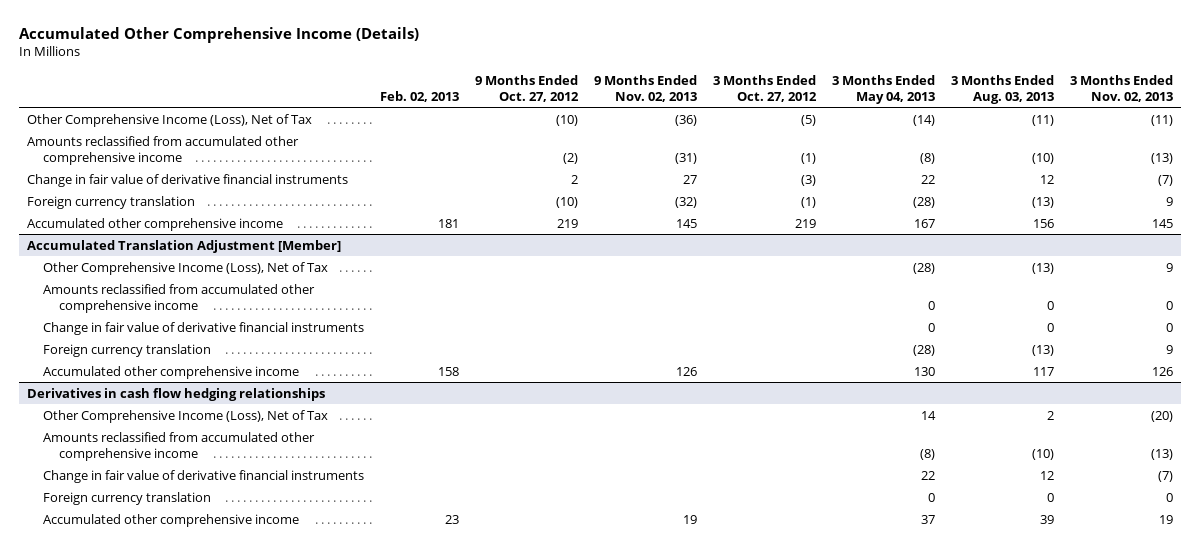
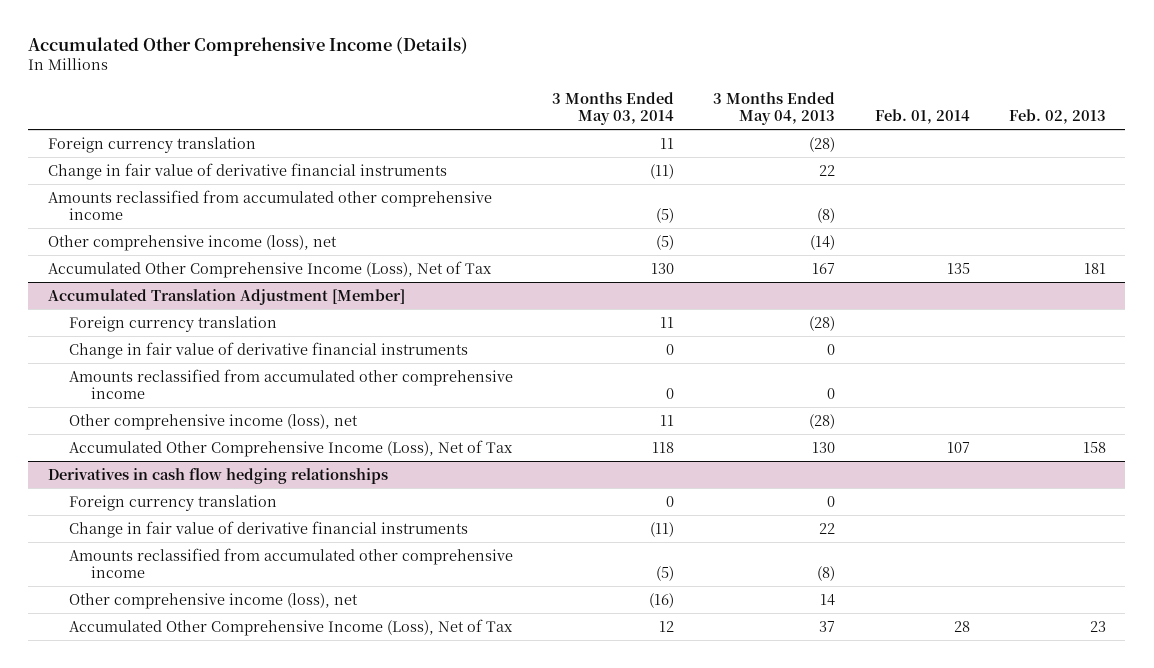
[475,74,580,102] 9 Months Ended Oct. 27, 2012 -> none
[594,74,698,102] 9 Months Ended Nov. 02, 2013 -> none
[713,74,818,102] 3 Months Ended Oct. 27, 2012 -> none
[951,74,1055,104] 3 Months Ended Aug. 03, 2013 -> none
[1070,74,1174,102] 3 Months Ended Nov. 02, 2013 -> none
none -> [552,91,675,126] 3 Months Ended May 03, 2014
none -> [874,109,970,125] Feb. 01, 2014
[27,113,313,127] Other Comprehensive Income (Loss), Net of Tax -> none
[27,173,349,187] Change in fair value of derivative financial instruments -> [47,162,447,180] Change in fair value of derivative financial instruments
[27,135,300,165] Amounts reclassified from accumulated other comprehensive income -> [47,189,492,221] Amounts reclassified from accumulated other comprehensive income
none -> [47,234,337,251] Other comprehensive income (loss), net
[27,217,284,231] Accumulated other comprehensive income -> [47,260,492,278] Accumulated Other Comprehensive Income (Loss), Net of Tax
[42,261,328,275] Other Comprehensive Income (Loss), Net of Tax -> none
[42,321,364,335] Change in fair value of derivative financial instruments -> [69,341,469,359] Change in fair value of derivative financial instruments
[42,283,315,313] Amounts reclassified from accumulated other comprehensive income -> [69,368,514,400] Amounts reclassified from accumulated other comprehensive income
none -> [69,413,359,430] Other comprehensive income (loss), net
[42,365,299,379] Accumulated other comprehensive income -> [69,439,514,457] Accumulated Other Comprehensive Income (Loss), Net of Tax
[42,409,328,423] Other Comprehensive Income (Loss), Net of Tax -> none
[42,469,364,483] Change in fair value of derivative financial instruments -> [69,520,469,538] Change in fair value of derivative financial instruments
[42,431,315,461] Amounts reclassified from accumulated other comprehensive income -> [69,547,514,579] Amounts reclassified from accumulated other comprehensive income
none -> [69,592,359,609] Other comprehensive income (loss), net
[42,513,299,527] Accumulated other comprehensive income -> [69,618,514,636] Accumulated Other Comprehensive Income (Loss), Net of Tax

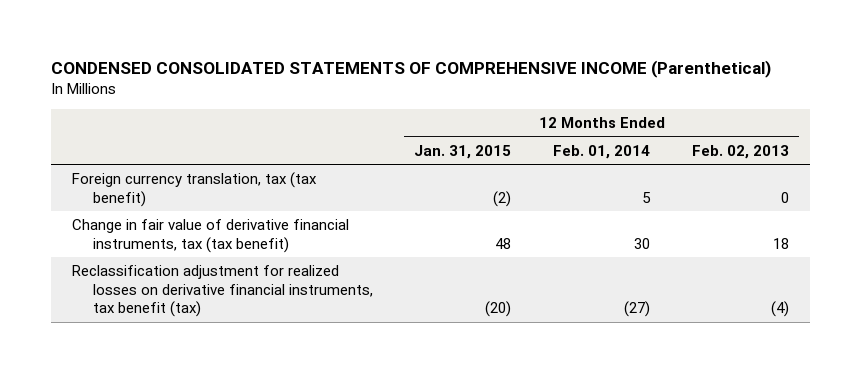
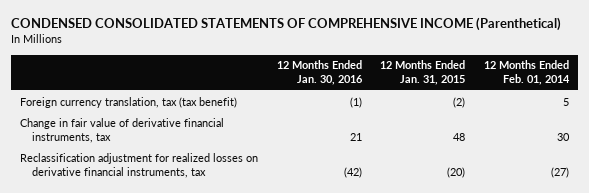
[691,144,789,159] Feb. 02, 2013 -> none
none -> [276,60,363,86] 12 Months Ended Jan. 30, 2016
[71,219,349,253] Change in fair value of derivative financial instruments, tax (tax benefit) -> [20,117,225,143] Change in fair value of derivative financial instruments, tax
[71,265,373,318] Reclassification adjustment for realized losses on derivative financial instruments, tax benefit (tax) -> [20,152,259,178] Reclassification adjustment for realized losses on derivative financial instruments, tax

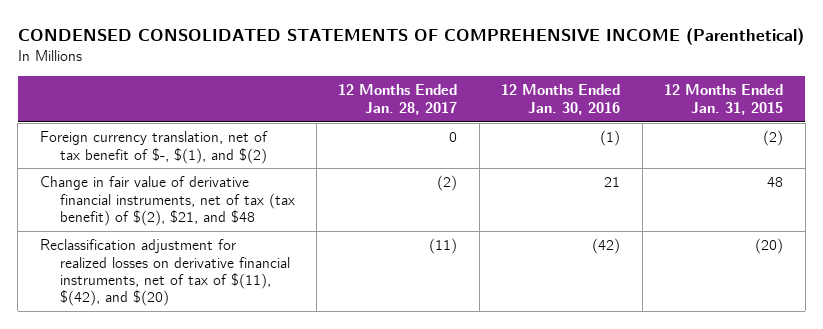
[483,60,570,86] 12 Months Ended Feb. 01, 2014 -> none
none -> [338,84,458,115] 12 Months Ended Jan. 28, 2017
[20,96,238,108] Foreign currency translation, tax (tax benefit) -> [39,131,268,164] Foreign currency translation, net of tax benefit of $-, $(1), and $(2)
[20,117,225,143] Change in fair value of derivative financial instruments, tax -> [39,176,295,226] Change in fair value of derivative financial instruments, net of tax (tax benefit) of $(2), $21, and $48
[20,152,259,178] Reclassification adjustment for realized losses on derivative financial instruments, tax -> [39,239,290,307] Reclassification adjustment for realized losses on derivative financial instruments, net of tax of $(11), $(42), and $(20)

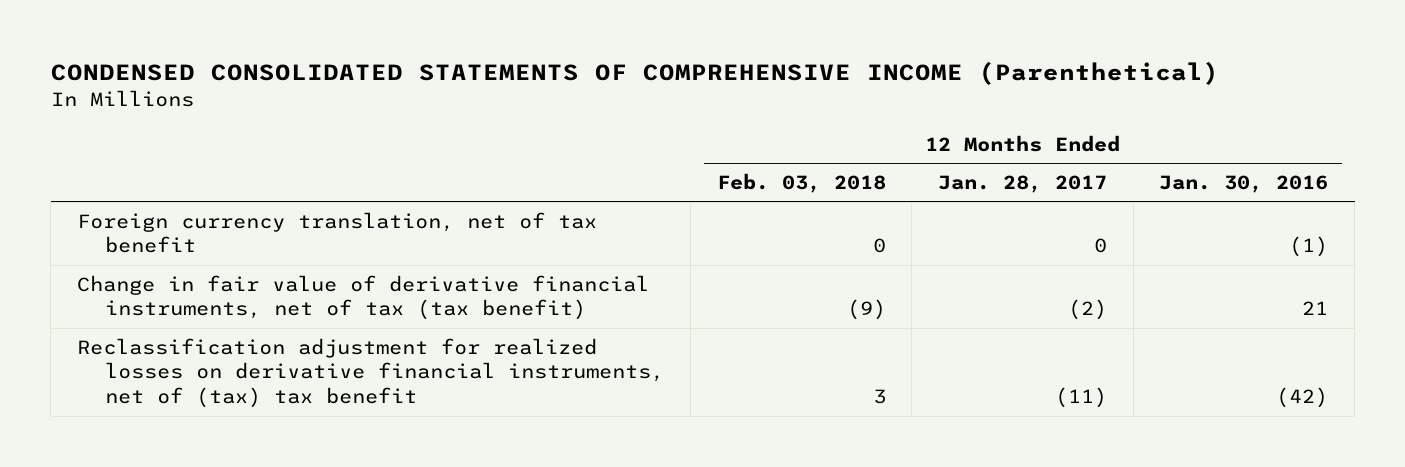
[664,84,784,115] 12 Months Ended Jan. 31, 2015 -> none
none -> [716,172,886,193] Feb. 03, 2018
[39,131,268,164] Foreign currency translation, net of tax benefit of $-, $(1), and $(2) -> [76,211,597,254] Foreign currency translation, net of tax benefit
[39,176,295,226] Change in fair value of derivative financial instruments, net of tax (tax benefit) of $(2), $21, and $48 -> [76,274,649,321] Change in fair value of derivative financial instruments, net of tax (tax benefit)
[39,239,290,307] Reclassification adjustment for realized losses on derivative financial instruments, net of tax of $(11), $(42), and $(20) -> [76,337,665,409] Reclassification adjustment for realized losses on derivative financial instruments, net of (tax) tax benefit

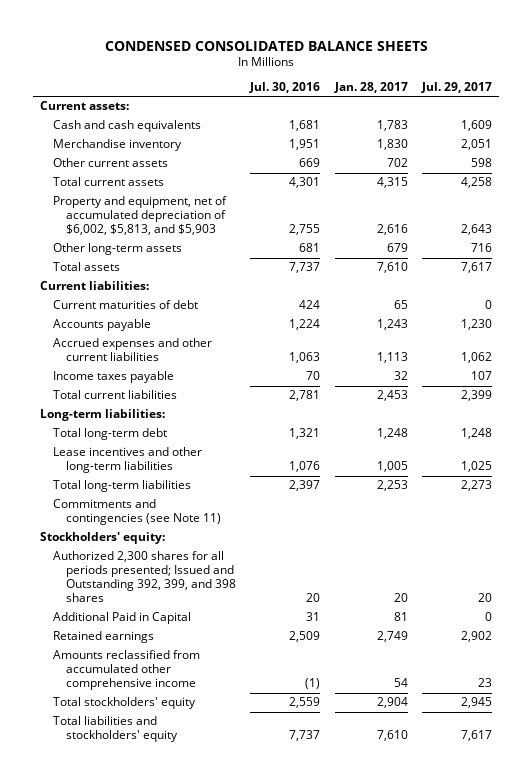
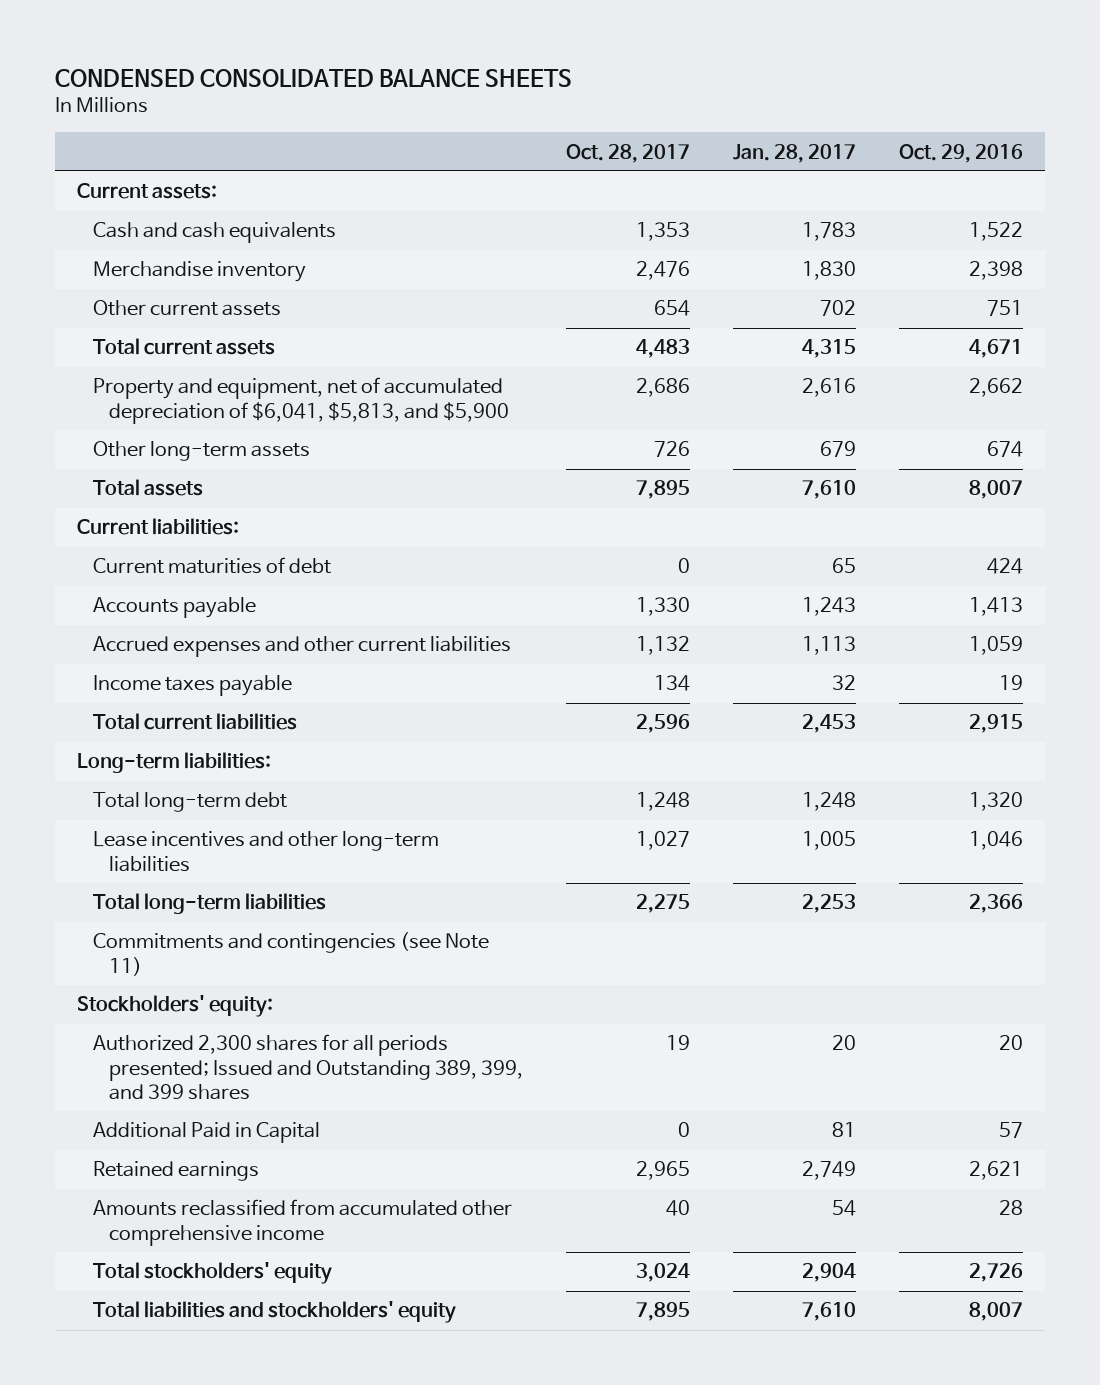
[249,82,321,94] Jul. 30, 2016 -> none
[420,82,492,94] Jul. 29, 2017 -> none
none -> [565,143,690,163] Oct. 28, 2017
none -> [899,143,1024,163] Oct. 29, 2016
[53,196,228,236] Property and equipment, net of accumulated depreciation of $6,002, $5,813, and $5,903 -> [92,377,509,424] Property and equipment, net of accumulated depreciation of $6,041, $5,813, and $5,900
[53,551,237,603] Authorized 2,300 shares for all periods presented; Issued and Outstanding 392, 399, and 398 shares -> [92,1034,523,1101] Authorized 2,300 shares for all periods presented; Issued and Outstanding 389, 399, and 399 shares

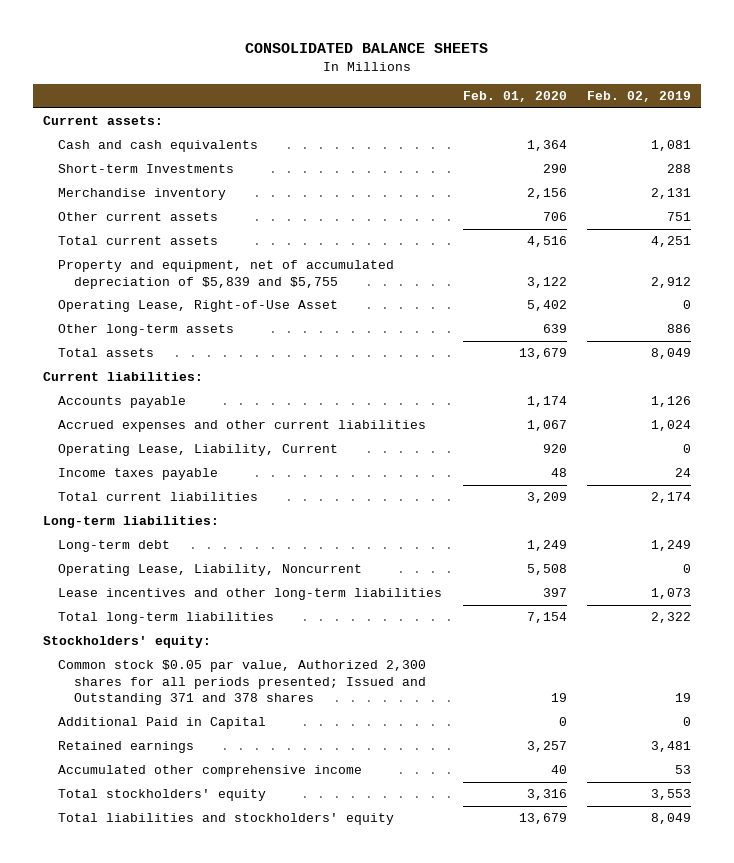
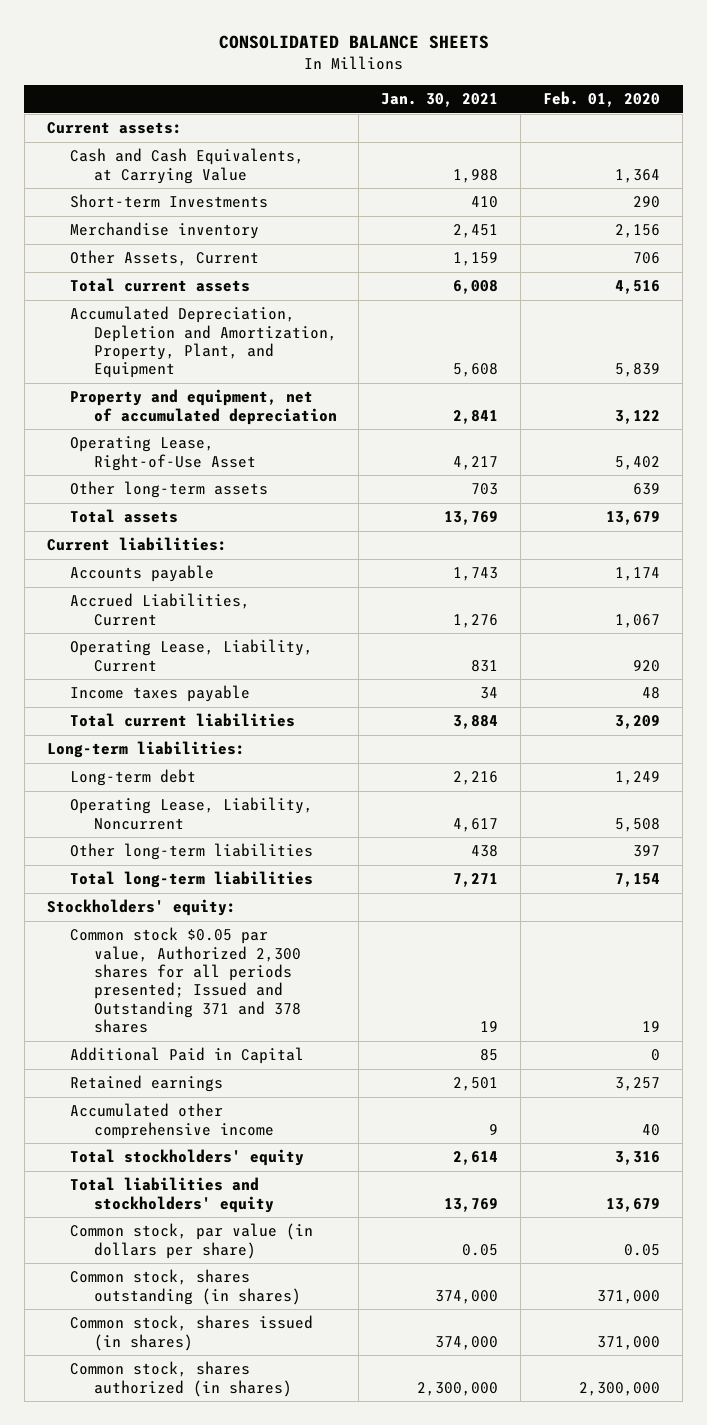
[586,90,691,102] Feb. 02, 2019 -> none
none -> [381,93,499,108] Jan. 30, 2021
[58,140,259,153] Cash and cash equivalents -> [70,148,305,184] Cash and Cash Equivalents, at Carrying Value
[58,212,219,222] Other current assets -> [70,250,260,267] Other Assets, Current
none -> [70,306,337,379] Accumulated Depreciation, Depletion and Amortization, Property, Plant, and Equipment
[58,260,395,289] Property and equipment, net of accumulated depreciation of $5,839 and $5,755 -> [70,389,337,425] Property and equipment, net of accumulated depreciation
[58,420,427,433] Accrued expenses and other current liabilities -> [70,593,251,626] Accrued Liabilities, Current
[58,588,443,601] Lease incentives and other long-term liabilities -> [70,843,314,861] Other long-term liabilities
none -> [70,1223,314,1259] Common stock, par value (in dollars per share)
none -> [70,1269,301,1305] Common stock, shares outstanding (in shares)
none -> [70,1315,314,1351] Common stock, shares issued (in shares)
none -> [70,1361,292,1397] Common stock, shares authorized (in shares)

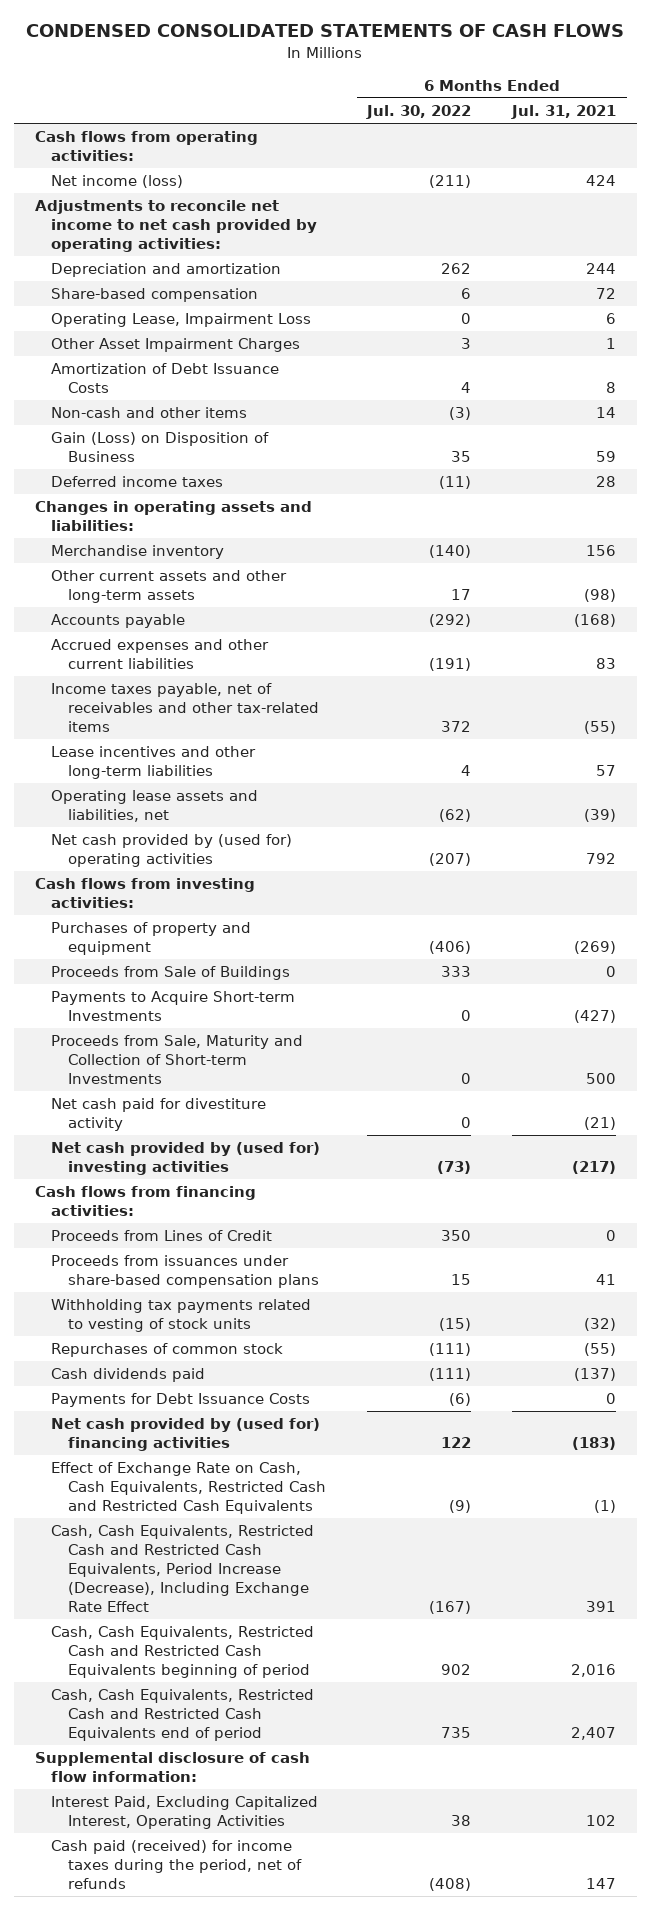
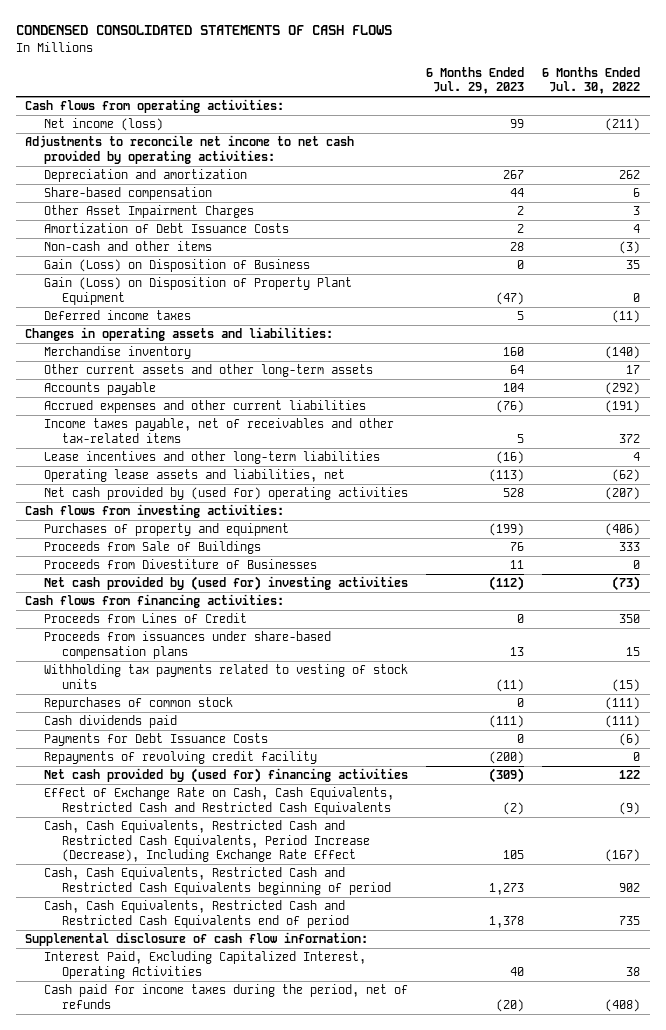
[511,105,617,120] Jul. 31, 2021 -> none
none -> [426,67,525,95] 6 Months Ended Jul. 29, 2023
[51,313,312,328] Operating Lease, Impairment Loss -> none
none -> [43,277,352,305] Gain (Loss) on Disposition of Property Plant Equipment
[51,991,296,1022] Payments to Acquire Short-term Investments -> none
[51,1035,304,1085] Proceeds from Sale, Maturity and Collection of Short-term Investments -> none
[51,1098,267,1132] Net cash paid for divestiture activity -> none
none -> [43,559,317,570] Proceeds from Divestiture of Businesses
none -> [43,751,317,765] Repayments of revolving credit facility
[51,1840,302,1890] Cash paid (received) for income taxes during the period, net of refunds -> [43,984,408,1009] Cash paid for income taxes during the period, net of refunds

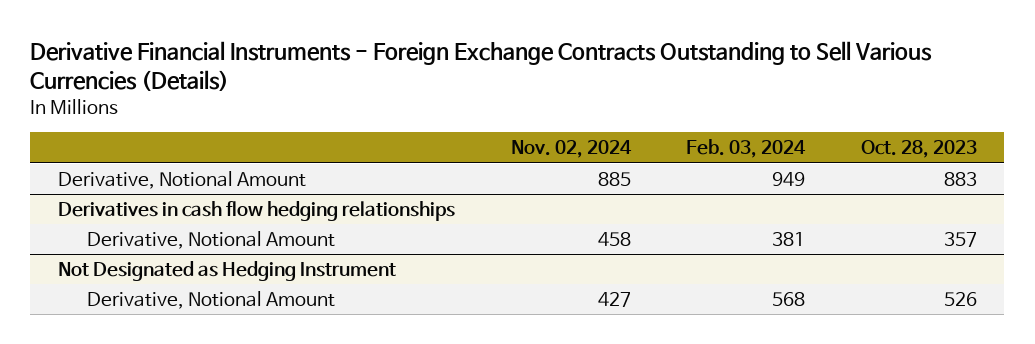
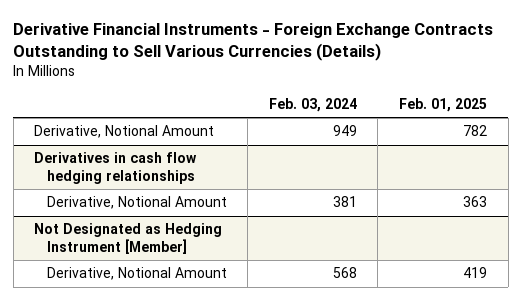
[510,140,632,159] Nov. 02, 2024 -> none
[860,140,977,159] Oct. 28, 2023 -> none
none -> [399,97,488,112] Feb. 01, 2025
[58,260,397,281] Not Designated as Hedging Instrument -> [34,223,223,255] Not Designated as Hedging Instrument [Member]

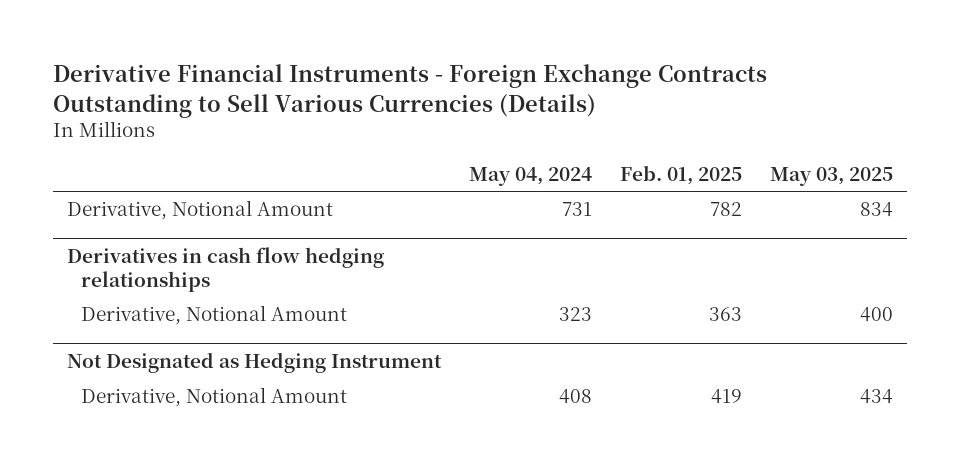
[268,97,357,112] Feb. 03, 2024 -> none
none -> [468,166,592,186] May 04, 2024
none -> [769,166,893,186] May 03, 2025
[34,223,223,255] Not Designated as Hedging Instrument [Member] -> [66,352,442,374] Not Designated as Hedging Instrument

